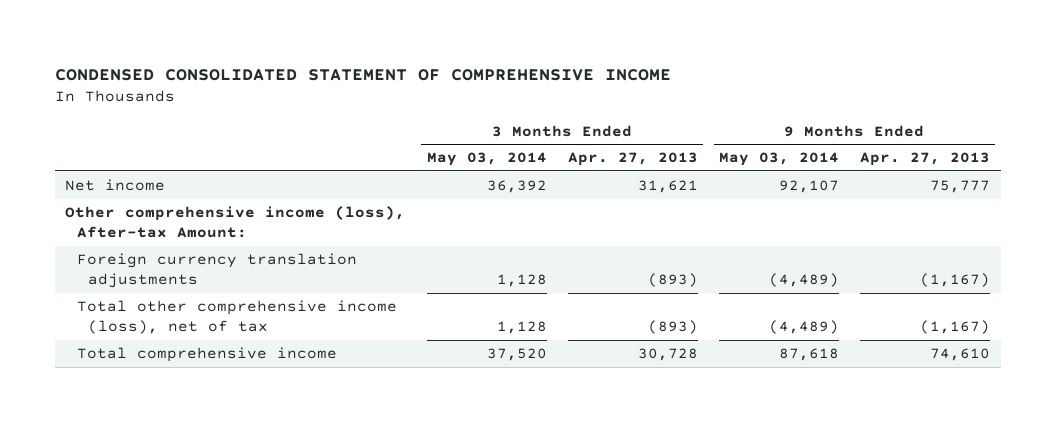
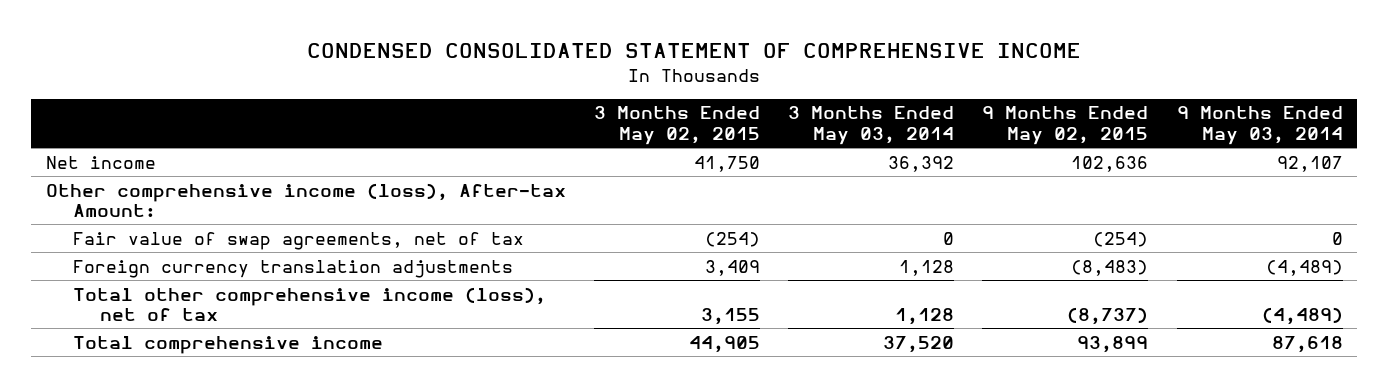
[567,152,698,167] Apr. 27, 2013 -> none
[860,152,991,167] Apr. 27, 2013 -> none
none -> [593,106,760,145] 3 Months Ended May 02, 2015
none -> [982,106,1149,145] 9 Months Ended May 02, 2015
none -> [72,231,524,250] Fair value of swap agreements, net of tax

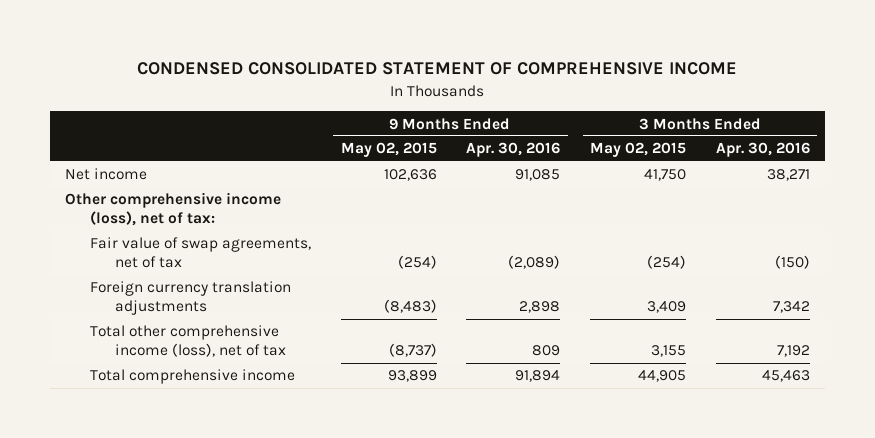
[788,106,955,145] 3 Months Ended May 03, 2014 -> none
[1176,106,1343,145] 9 Months Ended May 03, 2014 -> none
none -> [466,142,561,158] Apr. 30, 2016
none -> [715,142,810,158] Apr. 30, 2016
[45,182,566,217] Other comprehensive income (loss), After-tax Amount: -> [64,192,281,227] Other comprehensive income (loss), net of tax:

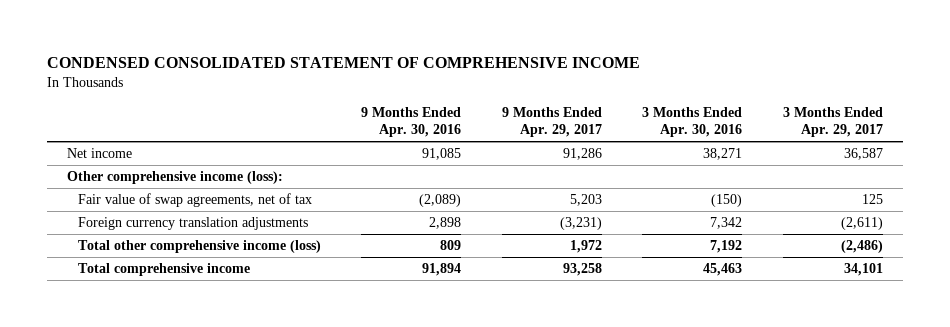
[340,142,437,158] May 02, 2015 -> none
[590,142,687,158] May 02, 2015 -> none
none -> [501,107,602,137] 9 Months Ended Apr. 29, 2017
none -> [782,107,883,137] 3 Months Ended Apr. 29, 2017
[64,192,281,227] Other comprehensive income (loss), net of tax: -> [66,171,283,185] Other comprehensive income (loss):
[89,325,286,358] Total other comprehensive income (loss), net of tax -> [77,240,321,254] Total other comprehensive income (loss)

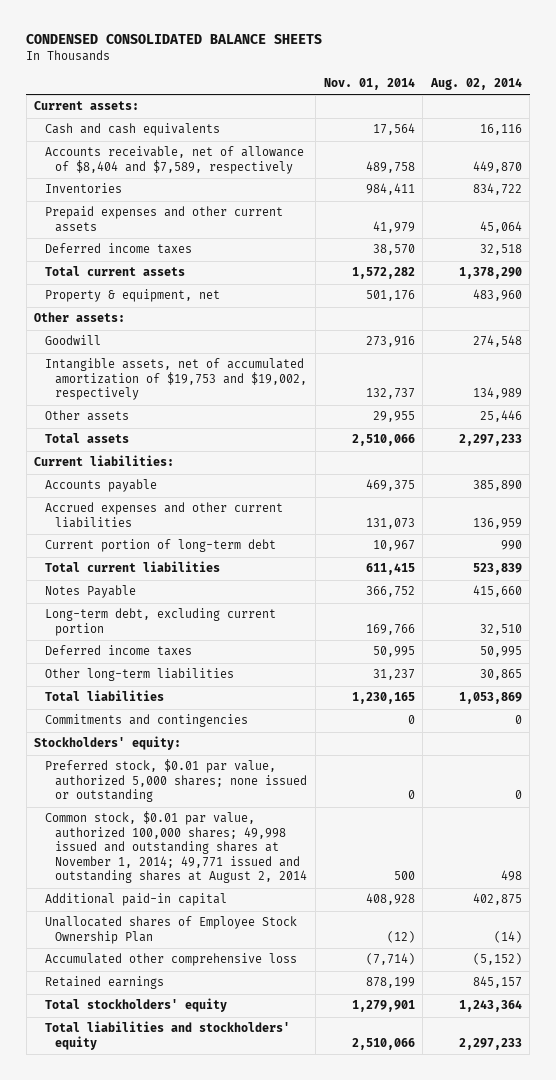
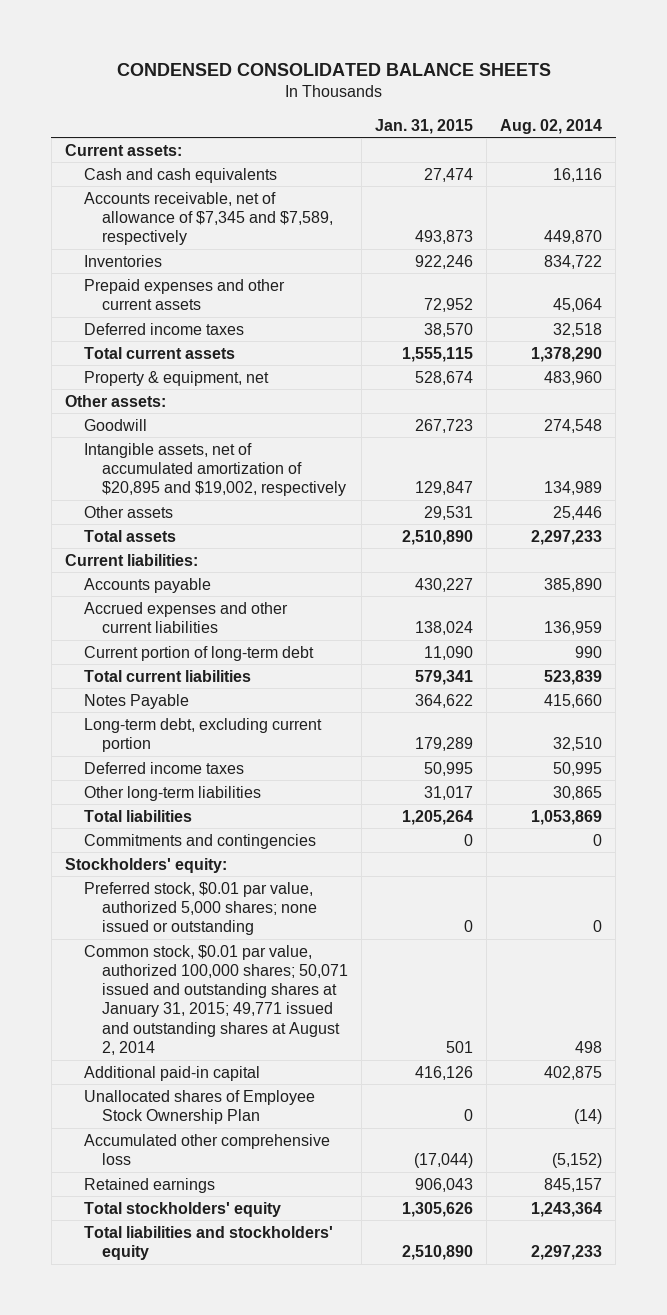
[323,77,415,90] Nov. 01, 2014 -> none
none -> [375,118,474,134] Jan. 31, 2015
[44,146,304,174] Accounts receivable, net of allowance of $8,404 and $7,589, respectively -> [83,191,334,246] Accounts receivable, net of allowance of $7,345 and $7,589, respectively
[44,358,308,401] Intangible assets, net of accumulated amortization of $19,753 and $19,002, respectively -> [83,442,347,497] Intangible assets, net of accumulated amortization of $20,895 and $19,002, respectively
[44,811,308,884] Common stock, $0.01 par value, authorized 100,000 shares; 49,998 issued and outstanding shares at November 1, 2014; 49,771 issued and outstanding shares at August 2, 2014 -> [83,944,349,1055] Common stock, $0.01 par value, authorized 100,000 shares; 50,071 issued and outstanding shares at January 31, 2015; 49,771 issued and outstanding shares at August 2, 2014

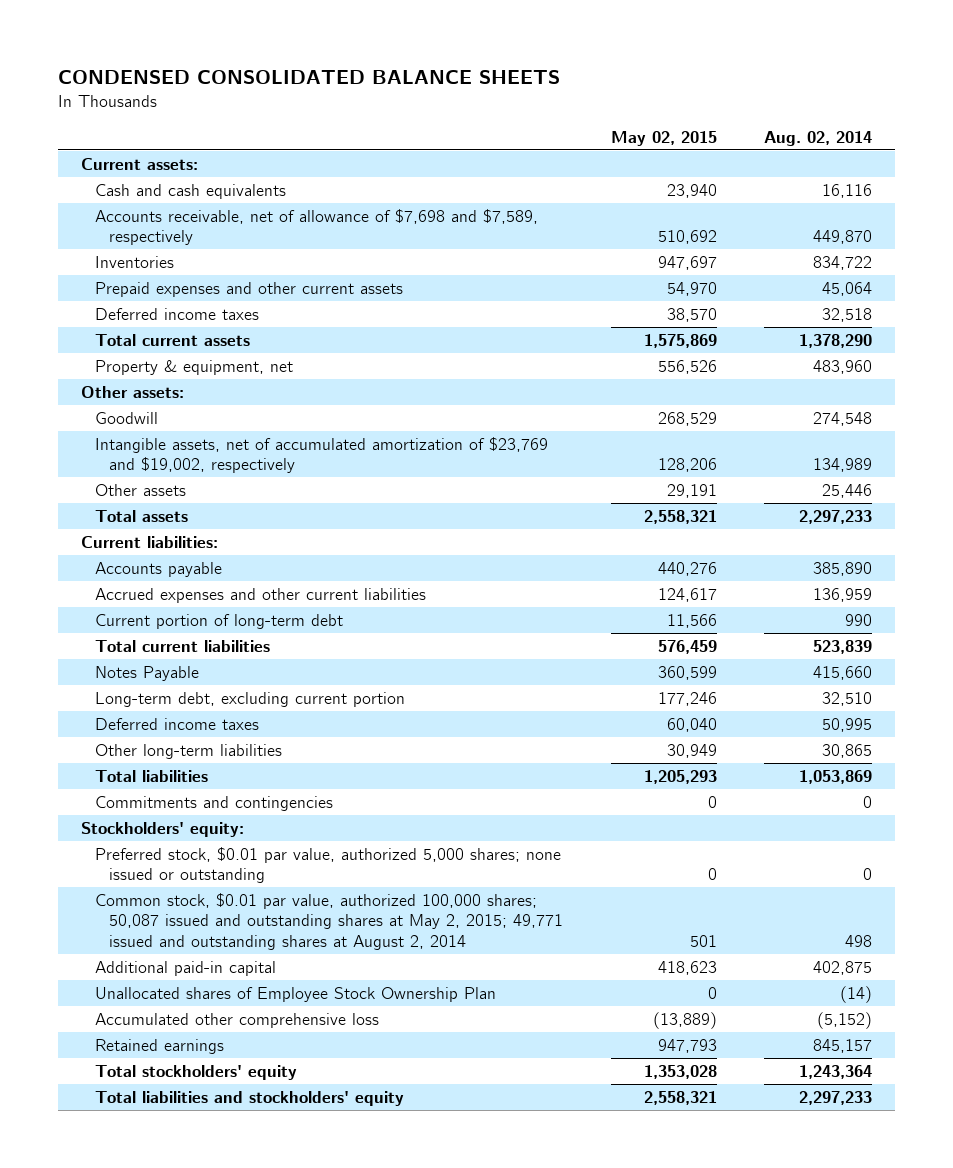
[375,118,474,134] Jan. 31, 2015 -> none
none -> [610,130,717,146] May 02, 2015
[83,191,334,246] Accounts receivable, net of allowance of $7,345 and $7,589, respectively -> [95,208,539,246] Accounts receivable, net of allowance of $7,698 and $7,589, respectively
[83,442,347,497] Intangible assets, net of accumulated amortization of $20,895 and $19,002, respectively -> [95,436,549,474] Intangible assets, net of accumulated amortization of $23,769 and $19,002, respectively
[83,944,349,1055] Common stock, $0.01 par value, authorized 100,000 shares; 50,071 issued and outstanding shares at January 31, 2015; 49,771 issued and outstanding shares at August 2, 2014 -> [95,892,564,950] Common stock, $0.01 par value, authorized 100,000 shares; 50,087 issued and outstanding shares at May 2, 2015; 49,771 issued and outstanding shares at August 2, 2014

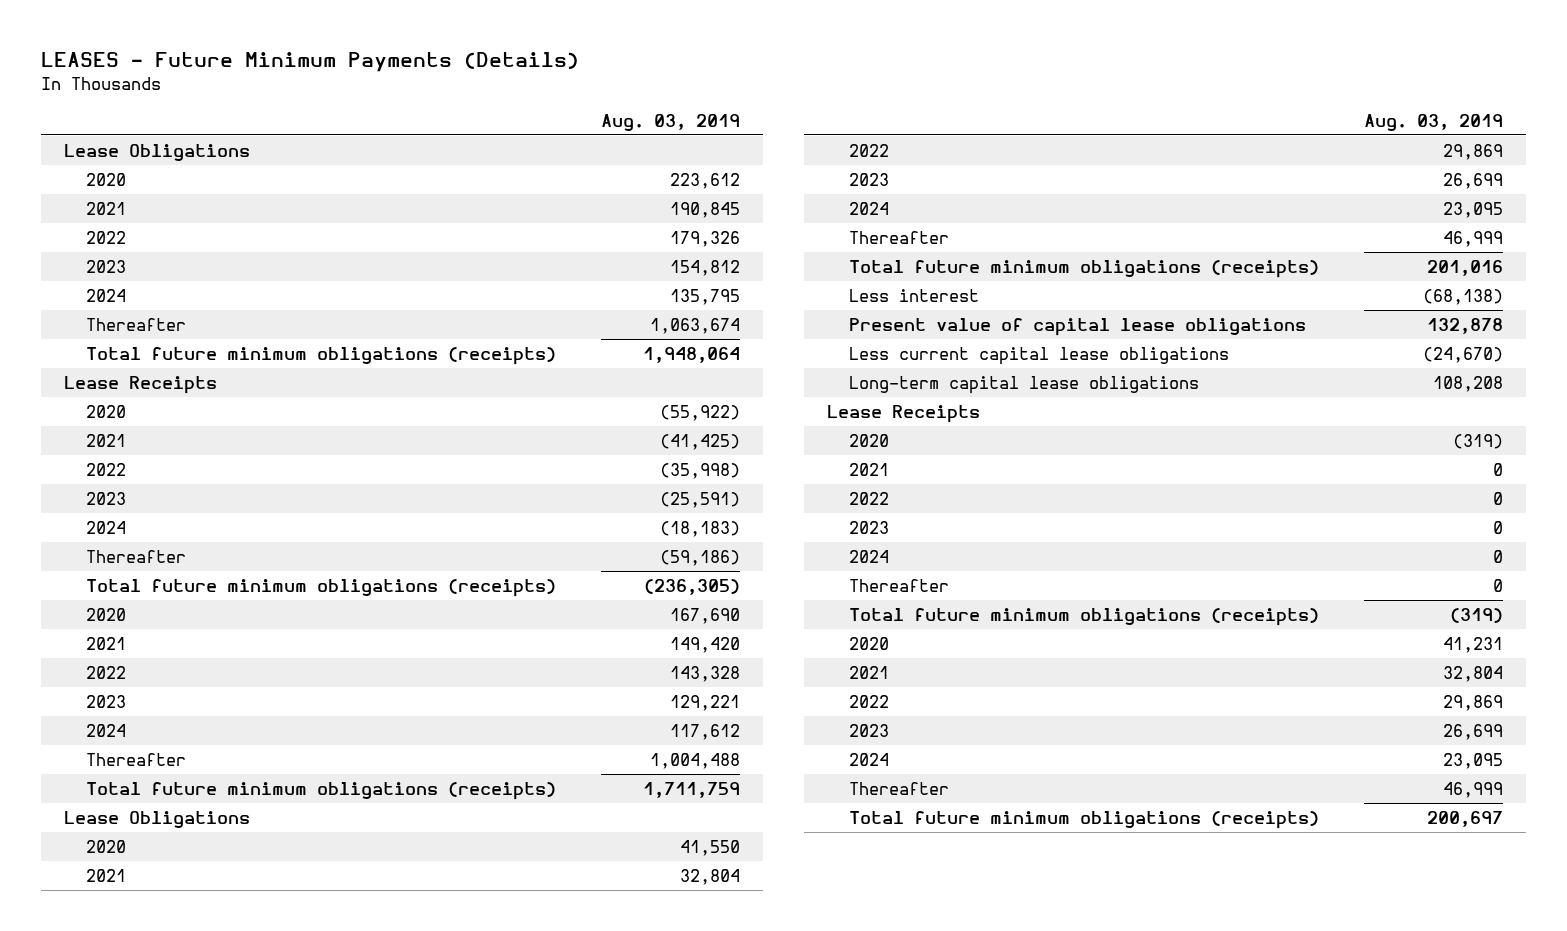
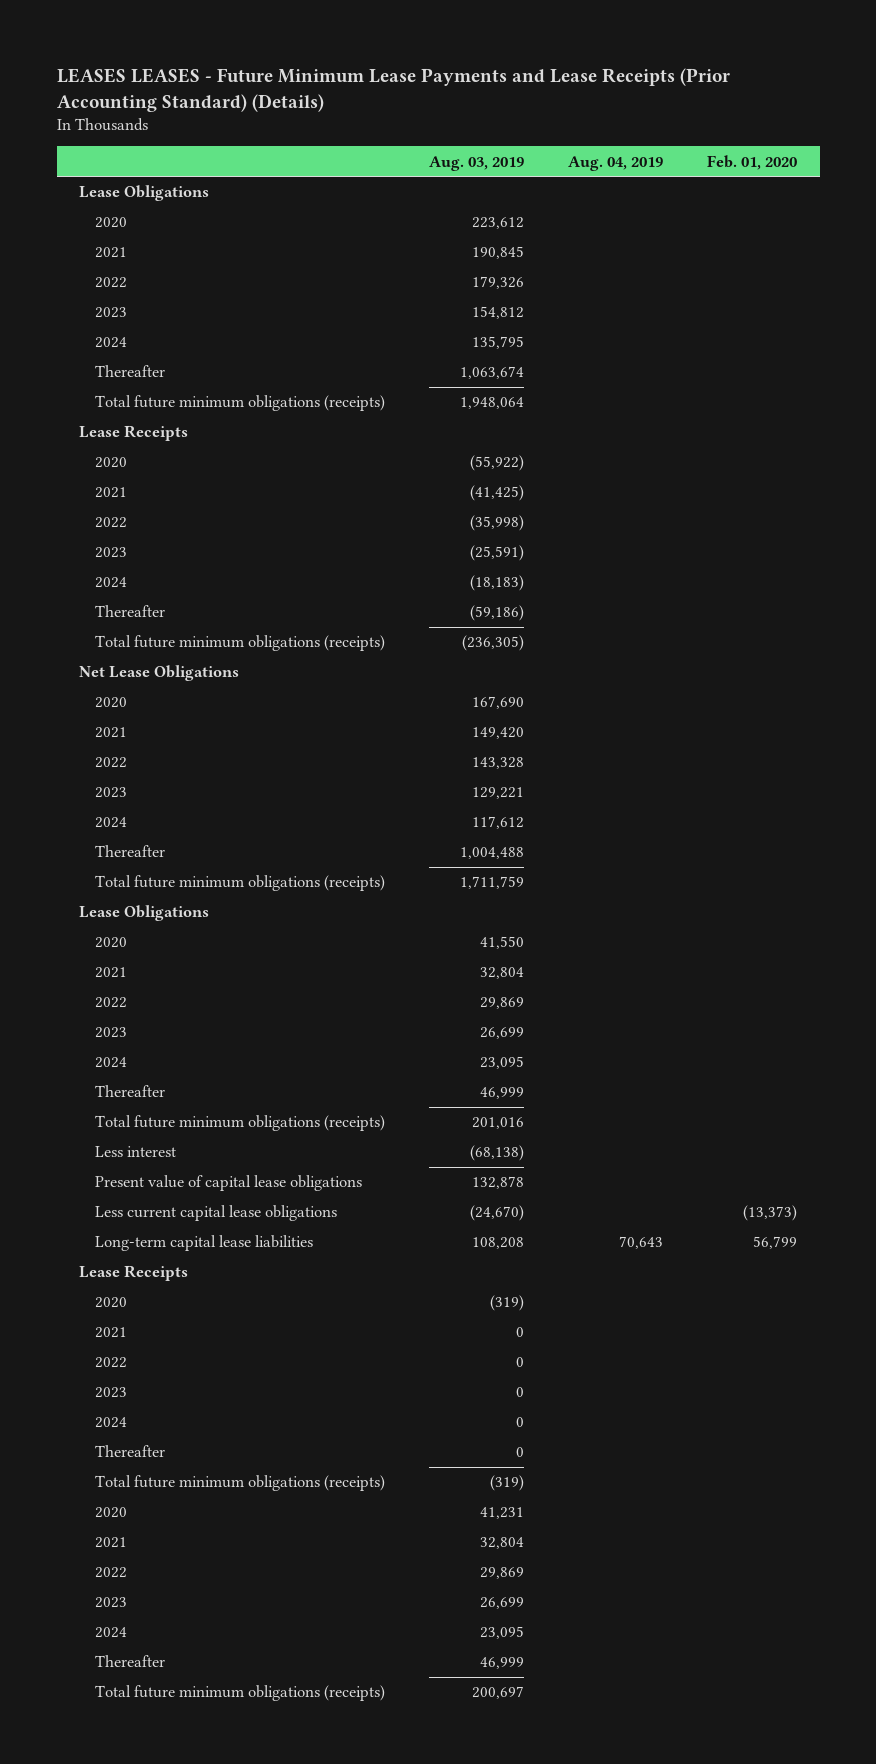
[41,52,580,73] LEASES - Future Minimum Payments (Details) -> [56,68,730,112] LEASES LEASES - Future Minimum Lease Payments and Lease Receipts (Prior Accounting Standard) (Details)
none -> [568,155,664,171] Aug. 04, 2019
none -> [707,154,798,170] Feb. 01, 2020
none -> [78,665,239,682] Net Lease Obligations
[848,375,1199,394] Long-term capital lease obligations -> [95,1235,314,1252] Long-term capital lease liabilities

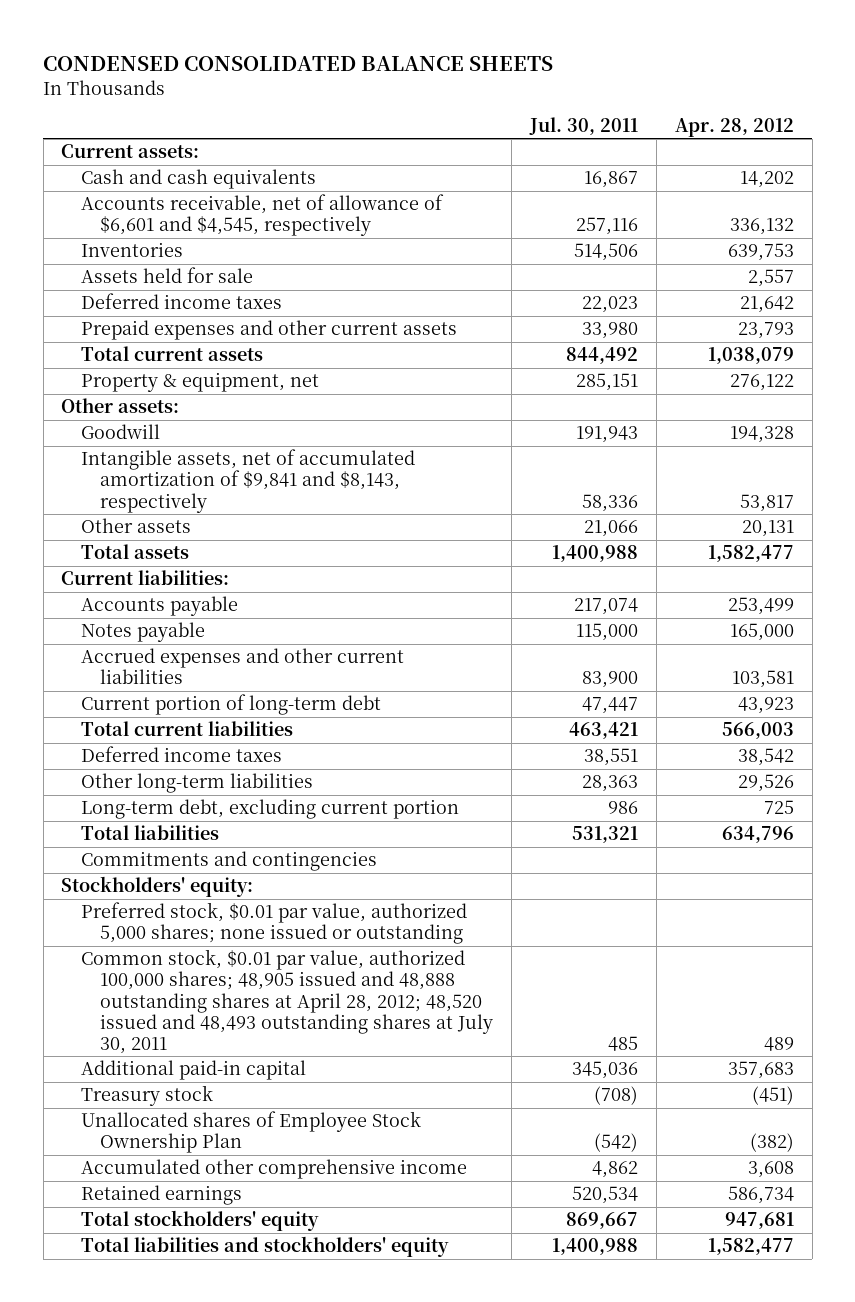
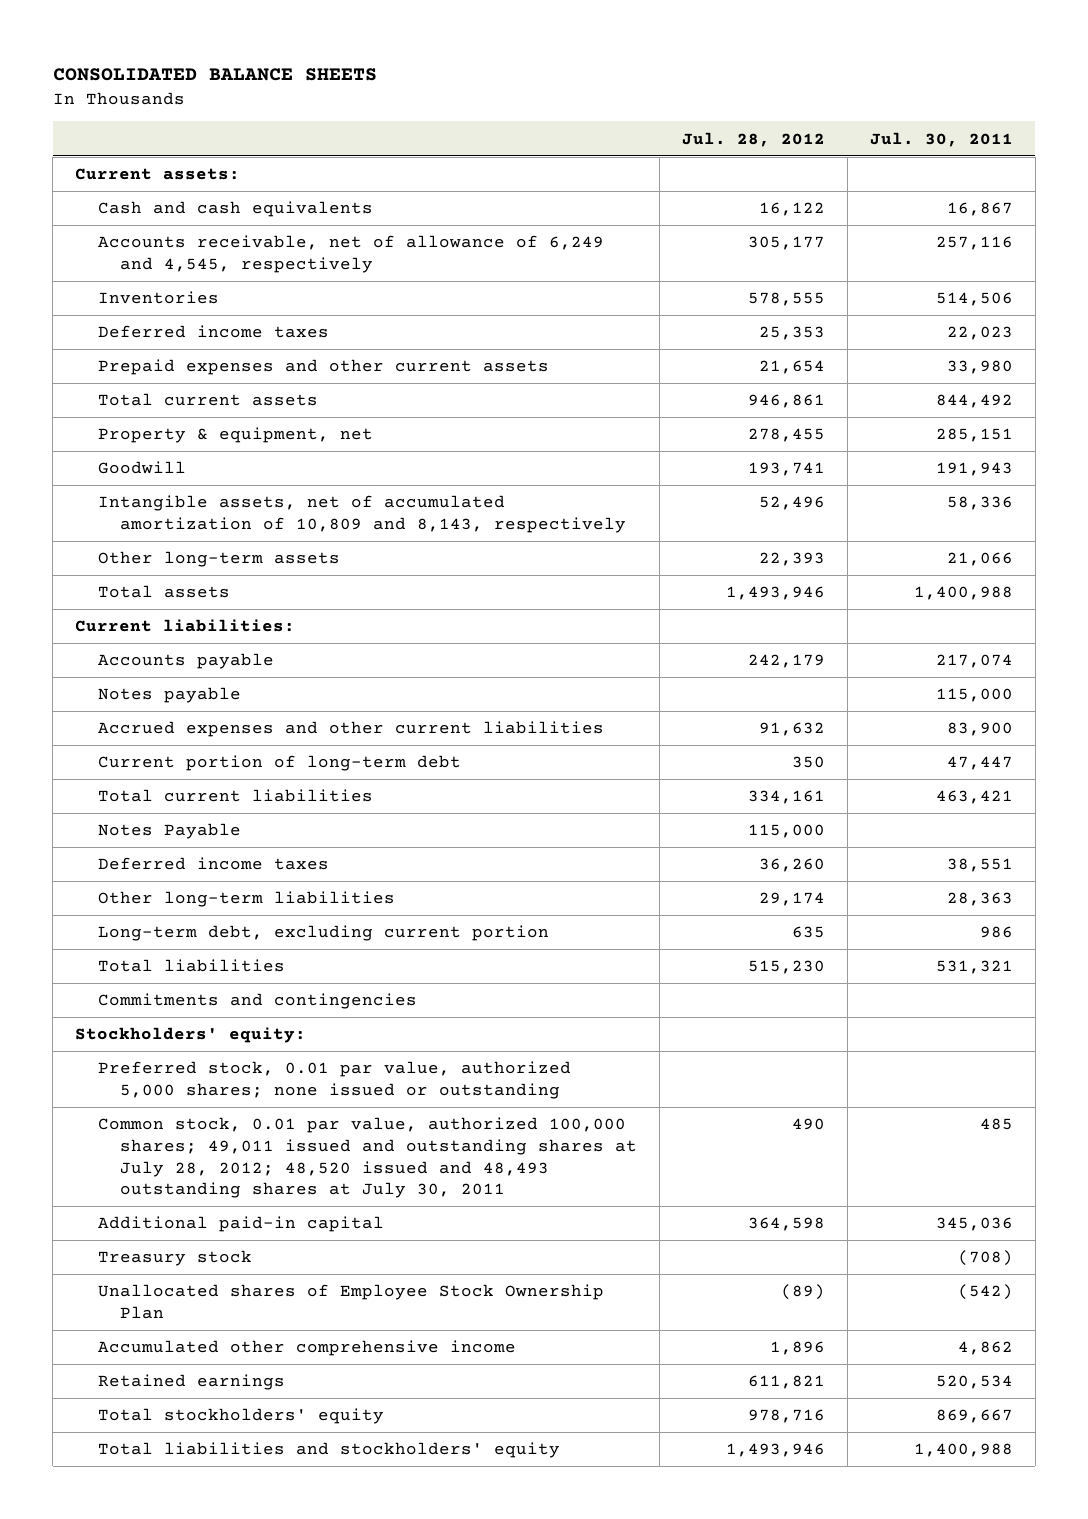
[43,55,554,71] CONDENSED CONSOLIDATED BALANCE SHEETS -> [52,68,377,82] CONSOLIDATED BALANCE SHEETS
[674,117,794,137] Apr. 28, 2012 -> none
none -> [682,131,826,147] Jul. 28, 2012
[80,194,444,237] Accounts receivable, net of allowance of $6,601 and $4,545, respectively -> [97,235,604,273] Accounts receivable, net of allowance of 6,249 and 4,545, respectively
[80,267,253,284] Assets held for sale -> none
[61,398,180,414] Other assets: -> none
[80,449,415,513] Intangible assets, net of accumulated amortization of $9,841 and $8,143, respectively -> [97,495,627,533] Intangible assets, net of accumulated amortization of 10,809 and 8,143, respectively
[80,518,191,534] Other assets -> [97,551,340,568] Other long-term assets
none -> [97,823,241,840] Notes Payable
[80,902,467,945] Preferred stock, $0.01 par value, authorized 5,000 shares; none issued or outstanding -> [97,1061,571,1099] Preferred stock, 0.01 par value, authorized 5,000 shares; none issued or outstanding
[80,949,494,1054] Common stock, $0.01 par value, authorized 100,000 shares; 48,905 issued and 48,888 outstanding shares at April 28, 2012; 48,520 issued and 48,493 outstanding shares at July 30, 2011 -> [97,1117,638,1199] Common stock, 0.01 par value, authorized 100,000 shares; 49,011 issued and outstanding shares at July 28, 2012; 48,520 issued and 48,493 outstanding shares at July 30, 2011

